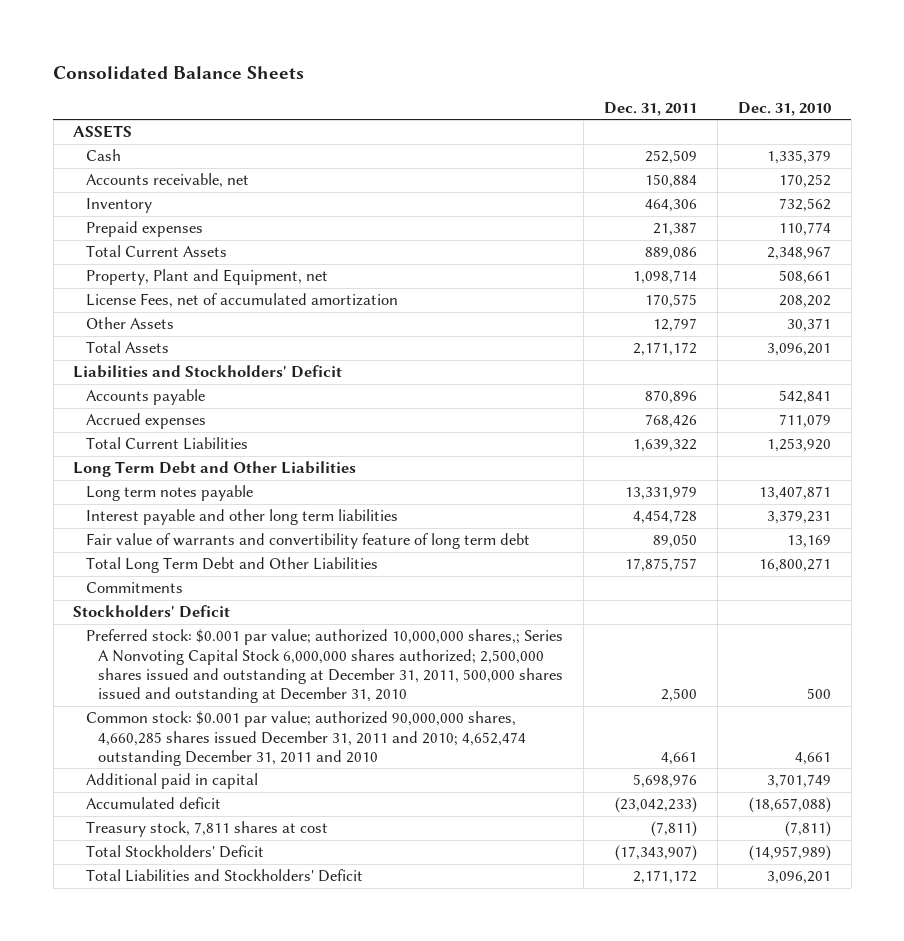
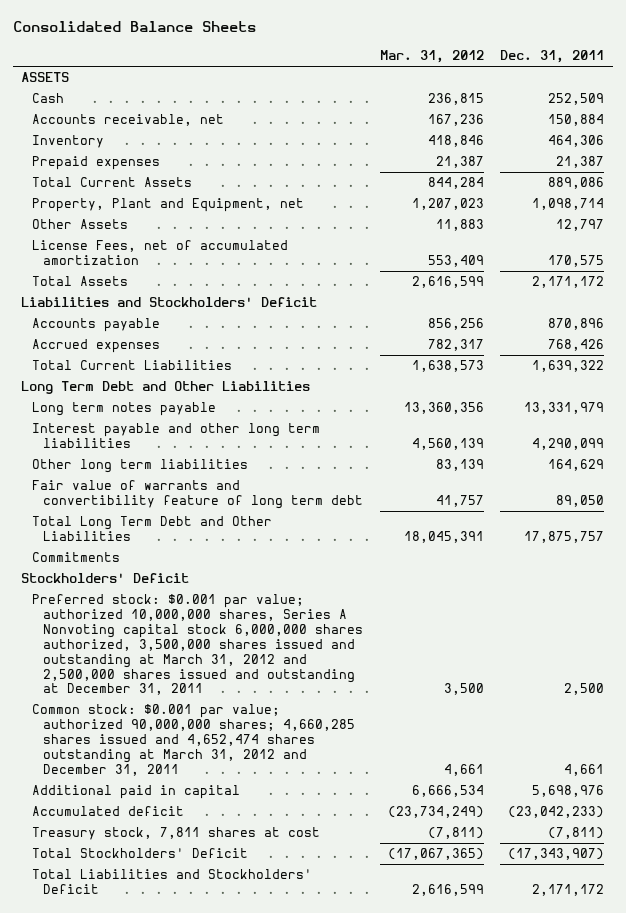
[737,101,831,116] Dec. 31, 2010 -> none
none -> [379,50,484,64] Mar. 31, 2012
[85,293,398,309] License Fees, net of accumulated amortization -> [32,240,289,266] License Fees, net of accumulated amortization
[633,510,698,525] 4,454,728 -> [532,438,605,451] 4,290,099
none -> [32,459,249,474] Other long term liabilities
[85,629,564,703] Preferred stock: $0.001 par value; authorized 10,000,000 shares,; Series A Nonvoting Capital Stock 6,000,000 shares authorized; 2,500,000 shares issued and outstanding at December 31, 2011, 500,000 shares issued and outstanding at December 31, 2010 -> [32,594,364,696] Preferred stock: $0.001 par value; authorized 10,000,000 shares, Series A Nonvoting capital stock 6,000,000 shares authorized, 3,500,000 shares issued and outstanding at March 31, 2012 and 2,500,000 shares issued and outstanding at December 31, 2011
[85,711,527,766] Common stock: $0.001 par value; authorized 90,000,000 shares, 4,660,285 shares issued December 31, 2011 and 2010; 4,652,474 outstanding December 31, 2011 and 2010 -> [32,704,356,776] Common stock: $0.001 par value; authorized 90,000,000 shares; 4,660,285 shares issued and 4,652,474 shares outstanding at March 31, 2012 and December 31, 2011

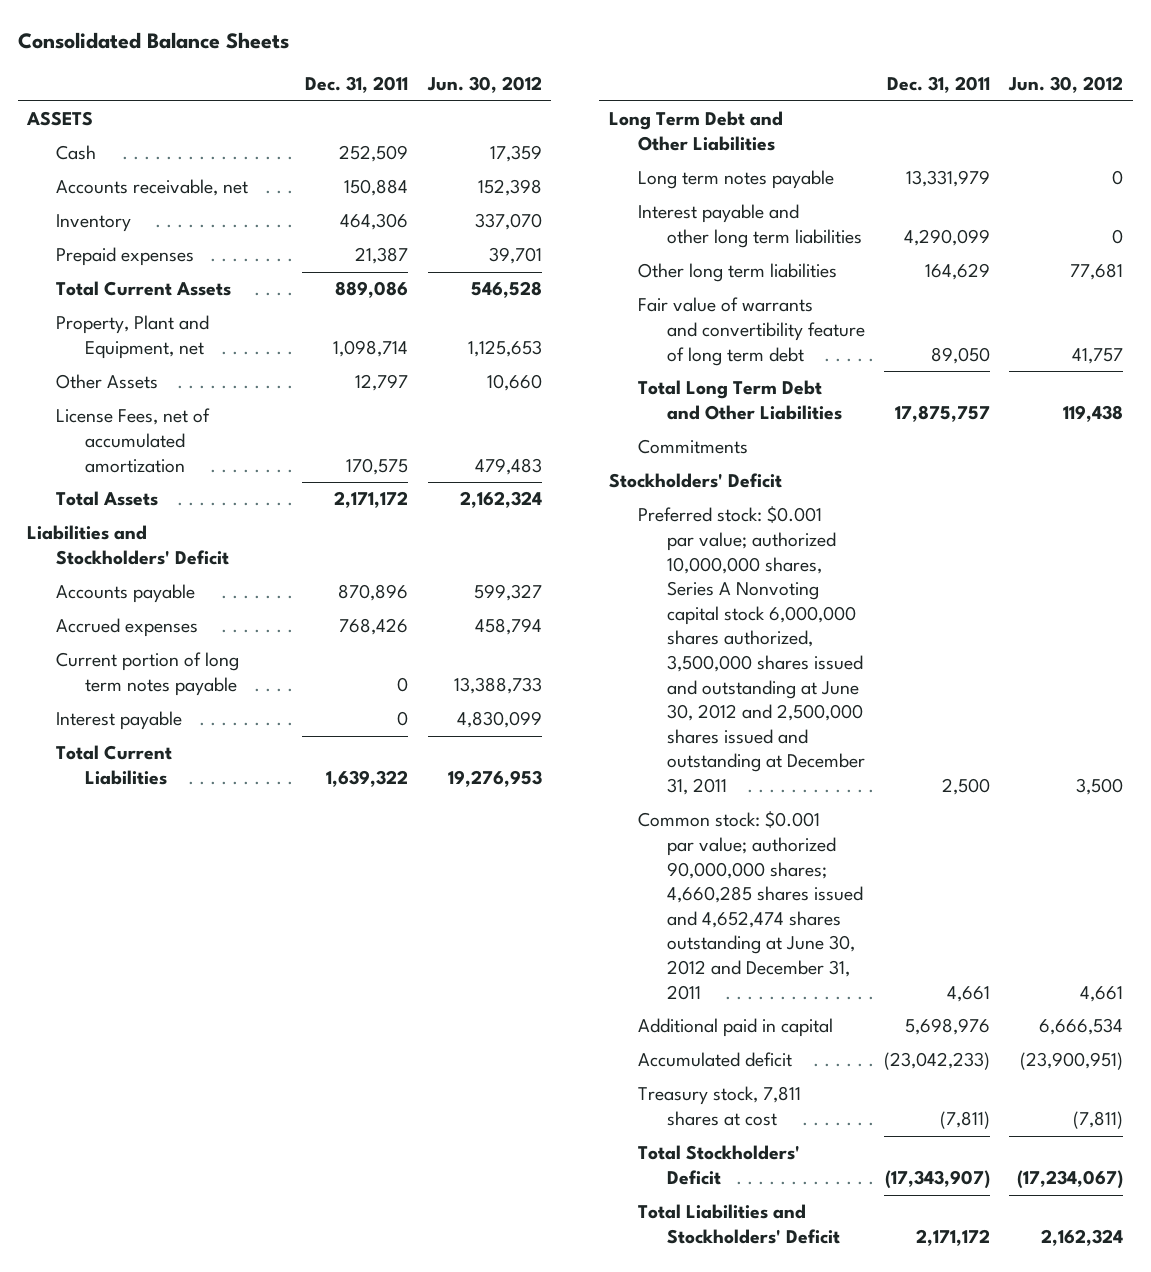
[379,50,484,64] Mar. 31, 2012 -> none
none -> [426,76,542,94] Jun. 30, 2012
none -> [56,652,240,697] Current portion of long term notes payable
none -> [56,711,183,731] Interest payable
[32,594,364,696] Preferred stock: $0.001 par value; authorized 10,000,000 shares, Series A Nonvoting capital stock 6,000,000 shares authorized, 3,500,000 shares issued and outstanding at March 31, 2012 and 2,500,000 shares issued and outstanding at December 31, 2011 -> [637,506,865,796] Preferred stock: $0.001 par value; authorized 10,000,000 shares, Series A Nonvoting capital stock 6,000,000 shares authorized, 3,500,000 shares issued and outstanding at June 30, 2012 and 2,500,000 shares issued and outstanding at December 31, 2011
[32,704,356,776] Common stock: $0.001 par value; authorized 90,000,000 shares; 4,660,285 shares issued and 4,652,474 shares outstanding at March 31, 2012 and December 31, 2011 -> [637,811,863,1000] Common stock: $0.001 par value; authorized 90,000,000 shares; 4,660,285 shares issued and 4,652,474 shares outstanding at June 30, 2012 and December 31, 2011

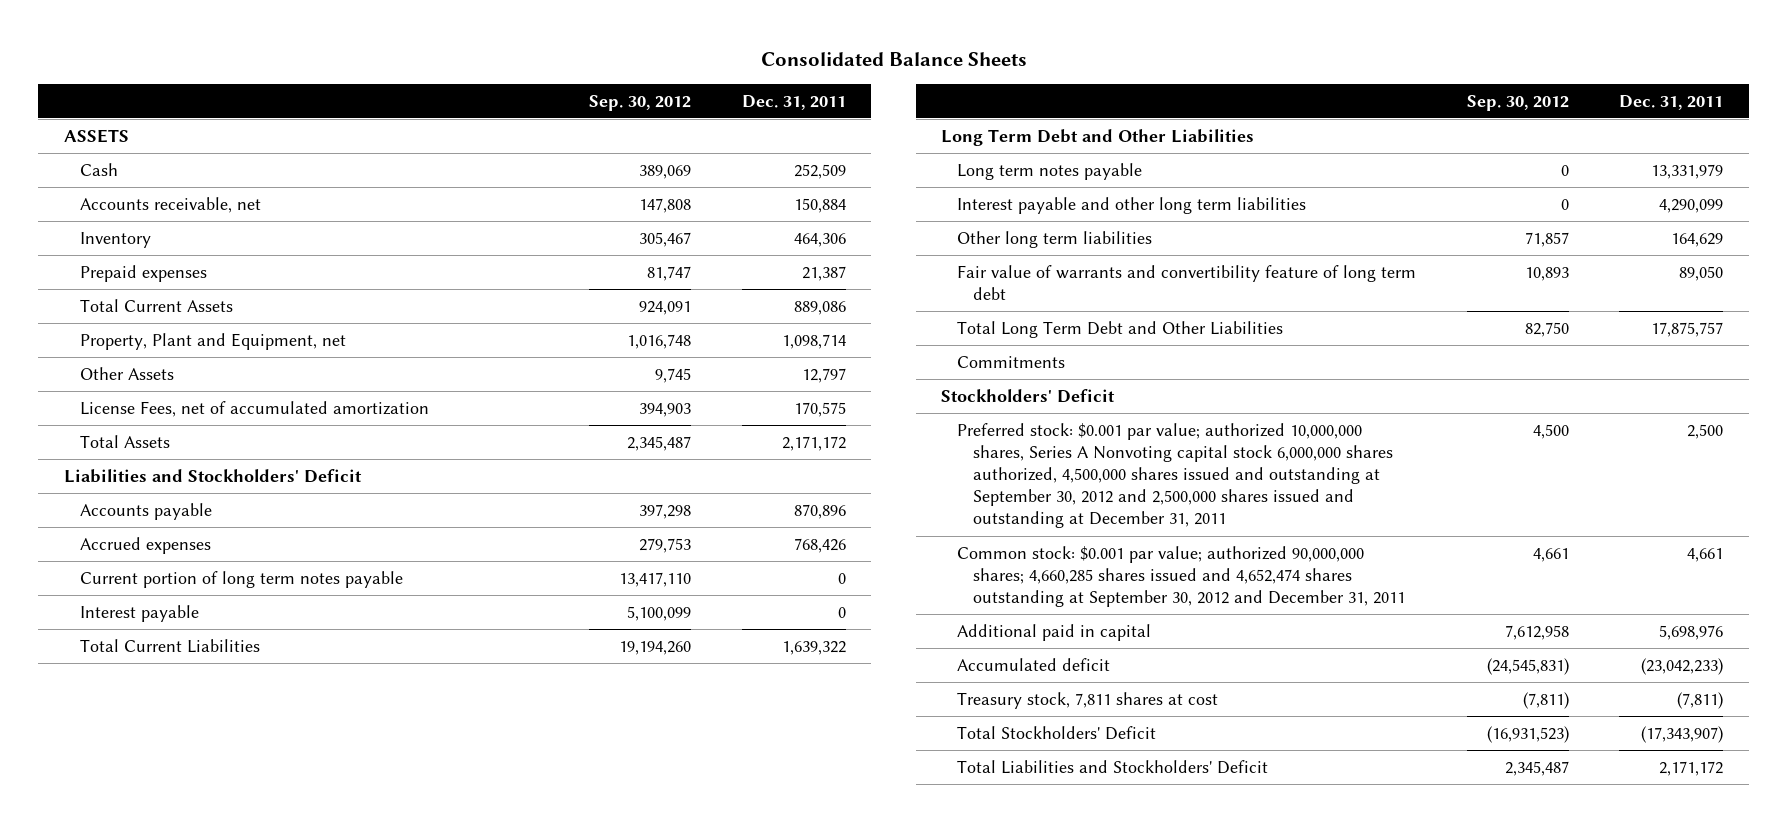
[426,76,542,94] Jun. 30, 2012 -> none
none -> [589,94,692,111] Sep. 30, 2012
[637,506,865,796] Preferred stock: $0.001 par value; authorized 10,000,000 shares, Series A Nonvoting capital stock 6,000,000 shares authorized, 3,500,000 shares issued and outstanding at June 30, 2012 and 2,500,000 shares issued and outstanding at December 31, 2011 -> [957,422,1394,529] Preferred stock: $0.001 par value; authorized 10,000,000 shares, Series A Nonvoting capital stock 6,000,000 shares authorized, 4,500,000 shares issued and outstanding at September 30, 2012 and 2,500,000 shares issued and outstanding at December 31, 2011
[637,811,863,1000] Common stock: $0.001 par value; authorized 90,000,000 shares; 4,660,285 shares issued and 4,652,474 shares outstanding at June 30, 2012 and December 31, 2011 -> [957,545,1406,608] Common stock: $0.001 par value; authorized 90,000,000 shares; 4,660,285 shares issued and 4,652,474 shares outstanding at September 30, 2012 and December 31, 2011

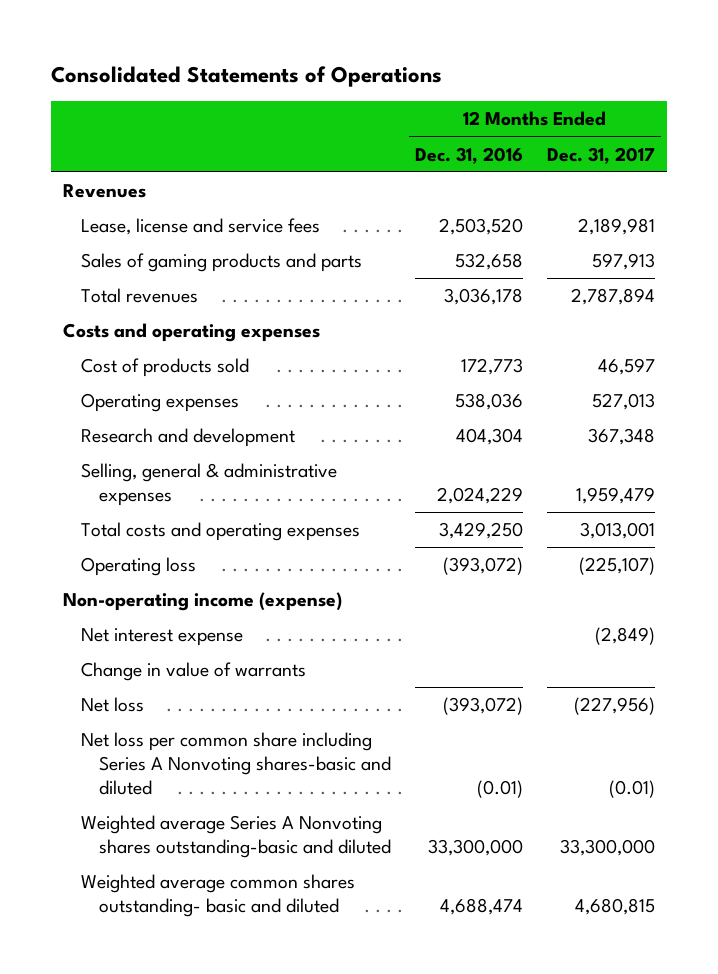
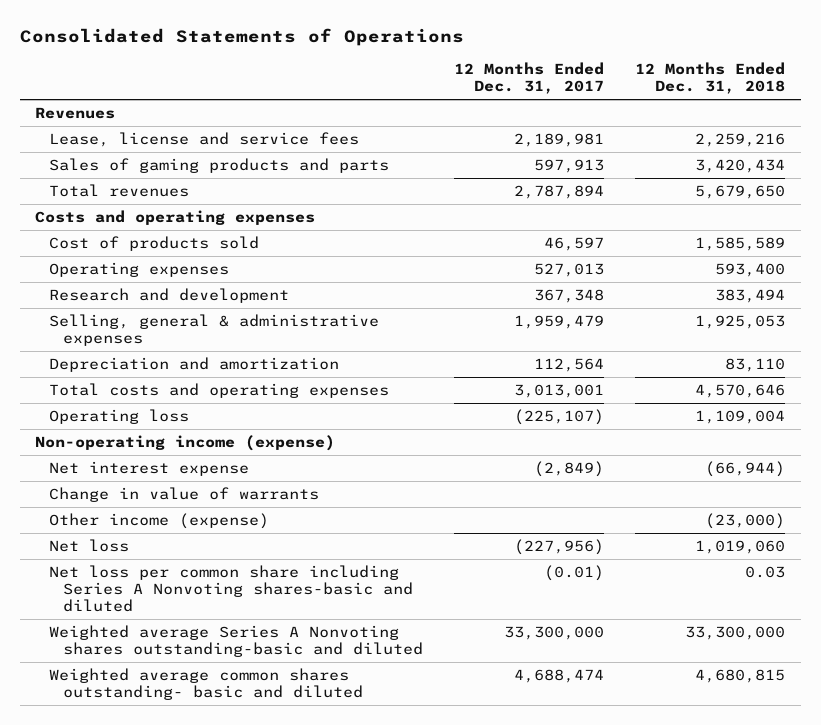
[414,146,523,164] Dec. 31, 2016 -> none
none -> [635,62,786,95] 12 Months Ended Dec. 31, 2018
none -> [49,356,340,372] Depreciation and amortization
none -> [49,512,270,529] Other income (expense)
[574,898,655,916] 4,680,815 -> [514,668,605,683] 4,688,474

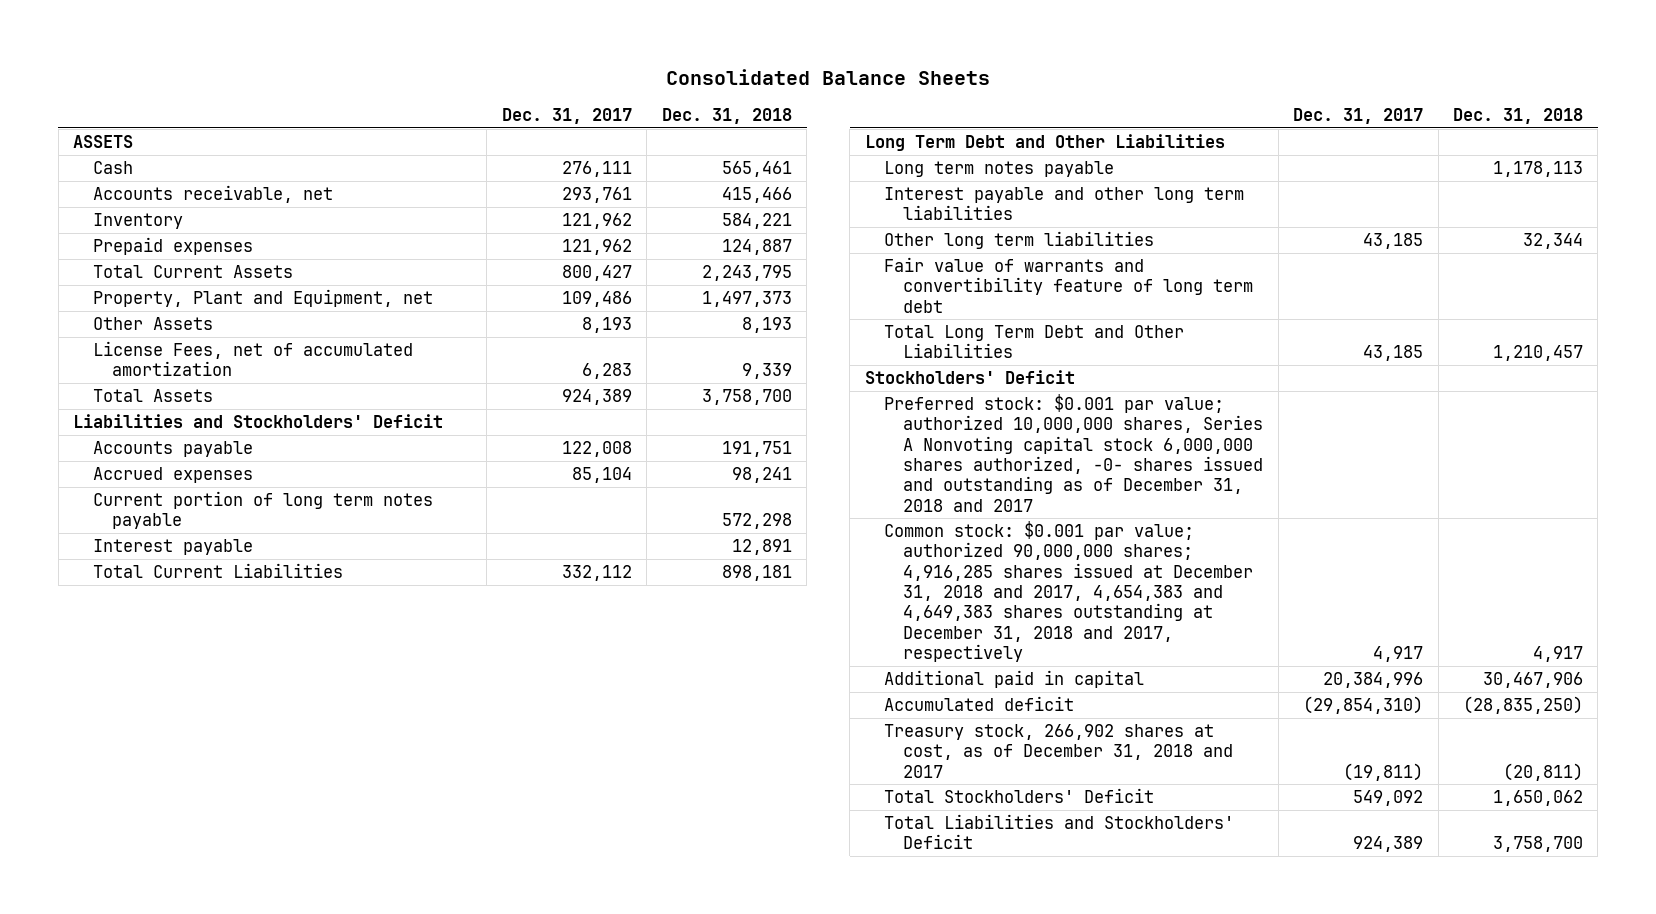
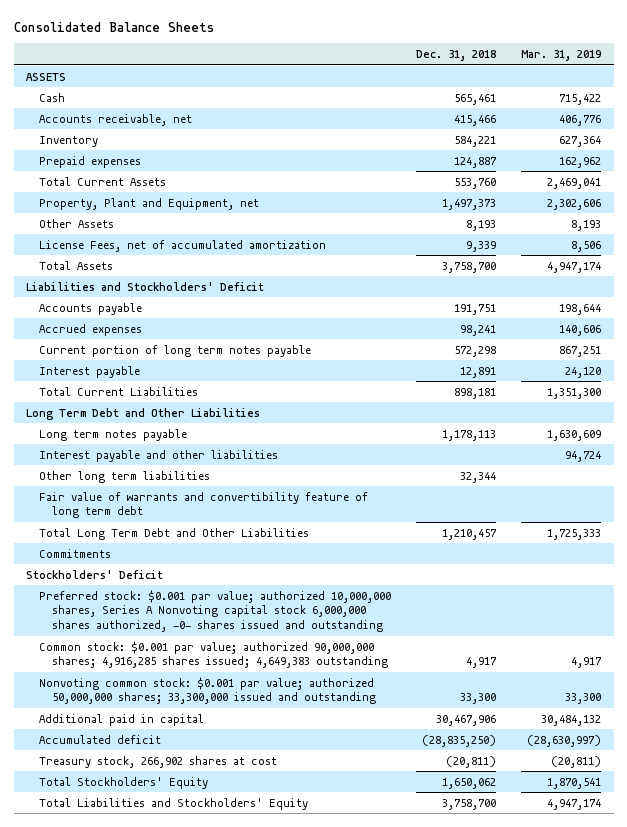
[501,108,632,125] Dec. 31, 2017 -> none
none -> [521,50,602,62] Mar. 31, 2019
[701,265,792,282] 2,243,795 -> [454,177,497,189] 553,760
[883,187,1244,221] Interest payable and other long term liabilities -> [38,449,278,462] Interest payable and other liabilities
none -> [38,548,111,558] Commitments
[883,394,1264,512] Preferred stock: $0.001 par value; authorized 10,000,000 shares, Series A Nonvoting capital stock 6,000,000 shares authorized, -0- shares issued and outstanding as of December 31, 2018 and 2017 -> [38,589,391,633] Preferred stock: $0.001 par value; authorized 10,000,000 shares, Series A Nonvoting capital stock 6,000,000 shares authorized, -0- shares issued and outstanding
[883,521,1254,663] Common stock: $0.001 par value; authorized 90,000,000 shares; 4,916,285 shares issued at December 31, 2018 and 2017, 4,654,383 and 4,649,383 shares outstanding at December 31, 2018 and 2017, respectively -> [38,640,388,669] Common stock: $0.001 par value; authorized 90,000,000 shares; 4,916,285 shares issued; 4,649,383 outstanding
none -> [38,676,376,705] Nonvoting common stock: $0.001 par value; authorized 50,000,000 shares; 33,300,000 issued and outstanding
[883,724,1234,778] Treasury stock, 266,902 shares at cost, as of December 31, 2018 and 2017 -> [38,755,277,768] Treasury stock, 266,902 shares at cost
[883,788,1154,804] Total Stockholders' Deficit -> [38,776,208,789] Total Stockholders' Equity
[883,814,1234,850] Total Liabilities and Stockholders' Deficit -> [38,797,308,810] Total Liabilities and Stockholders' Equity

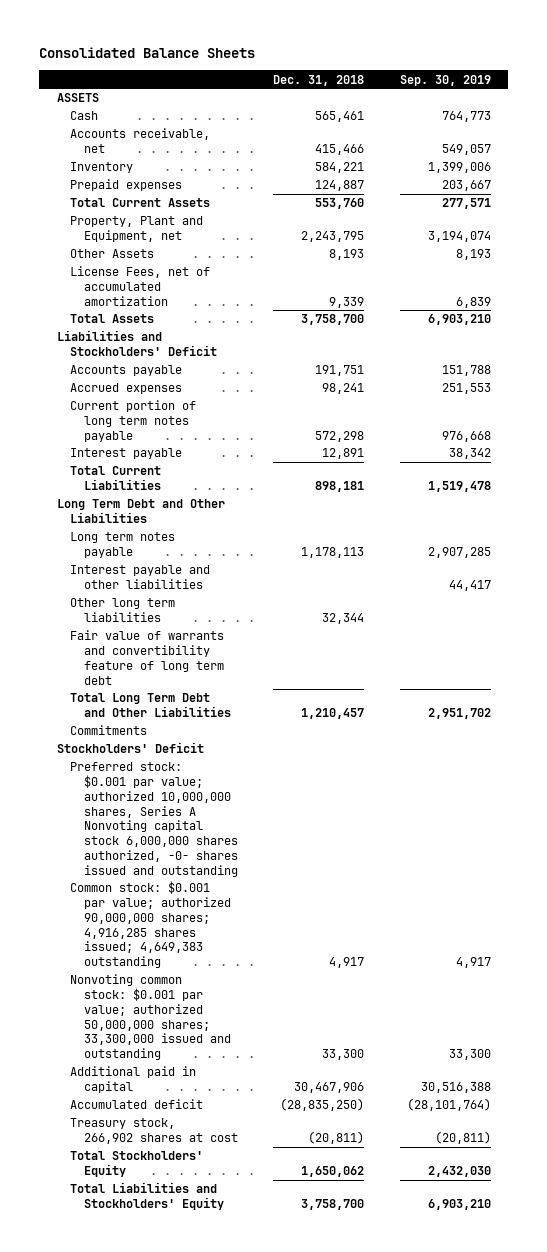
[521,50,602,62] Mar. 31, 2019 -> none
none -> [399,74,491,86] Sep. 30, 2019
[442,198,497,210] 1,497,373 -> [301,231,365,243] 2,243,795

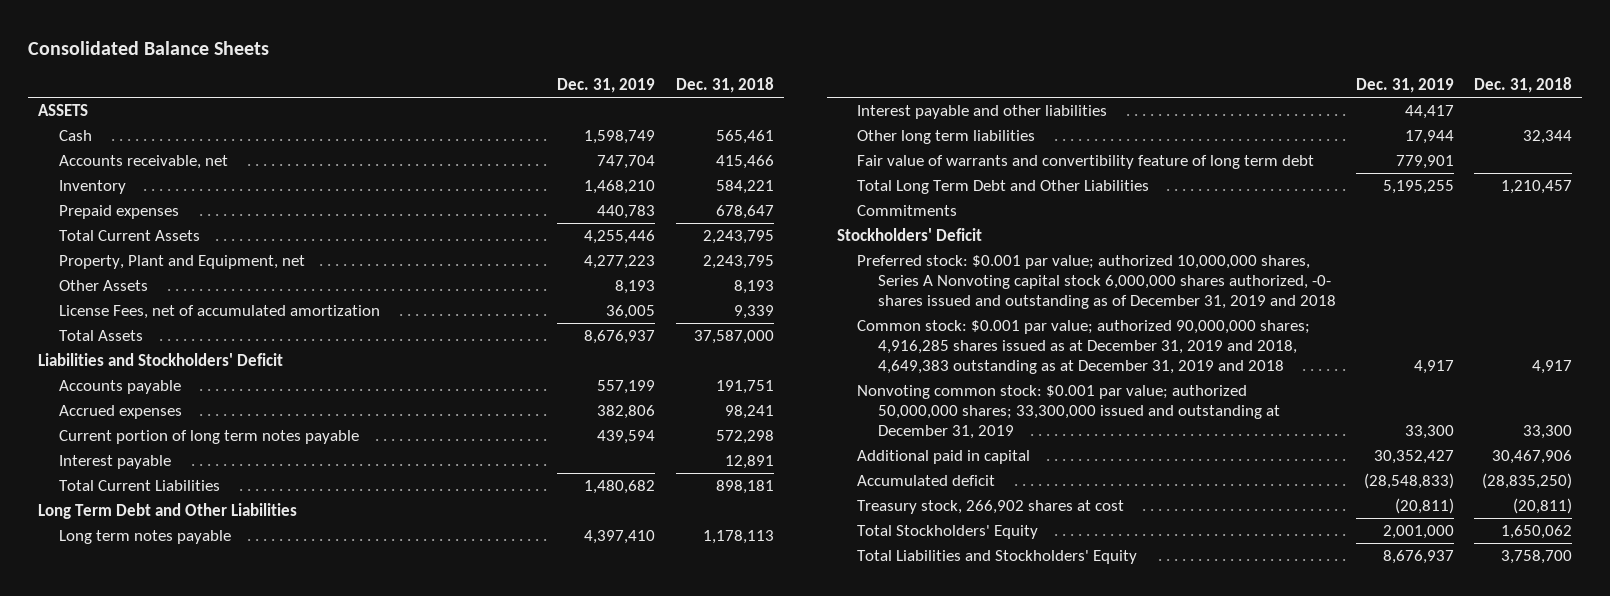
[399,74,491,86] Sep. 30, 2019 -> none
none -> [557,78,656,94] Dec. 31, 2019
[315,180,365,192] 124,887 -> [715,205,774,220] 678,647
[315,198,365,210] 553,760 -> [702,230,774,245] 2,243,795
[301,314,365,326] 3,758,700 -> [693,330,774,345] 37,587,000
[70,762,238,877] Preferred stock: $0.001 par value; authorized 10,000,000 shares, Series A Nonvoting capital stock 6,000,000 shares authorized, -0- shares issued and outstanding -> [857,255,1336,310] Preferred stock: $0.001 par value; authorized 10,000,000 shares, Series A Nonvoting capital stock 6,000,000 shares authorized, -0- shares issued and outstanding as of December 31, 2019 and 2018
[70,881,231,969] Common stock: $0.001 par value; authorized 90,000,000 shares; 4,916,285 shares issued; 4,649,383 outstanding -> [857,320,1311,375] Common stock: $0.001 par value; authorized 90,000,000 shares; 4,916,285 shares issued as at December 31, 2019 and 2018, 4,649,383 outstanding as at December 31, 2019 and 2018
[70,974,231,1061] Nonvoting common stock: $0.001 par value; authorized 50,000,000 shares; 33,300,000 issued and outstanding -> [857,385,1280,440] Nonvoting common stock: $0.001 par value; authorized 50,000,000 shares; 33,300,000 issued and outstanding at December 31, 2019

